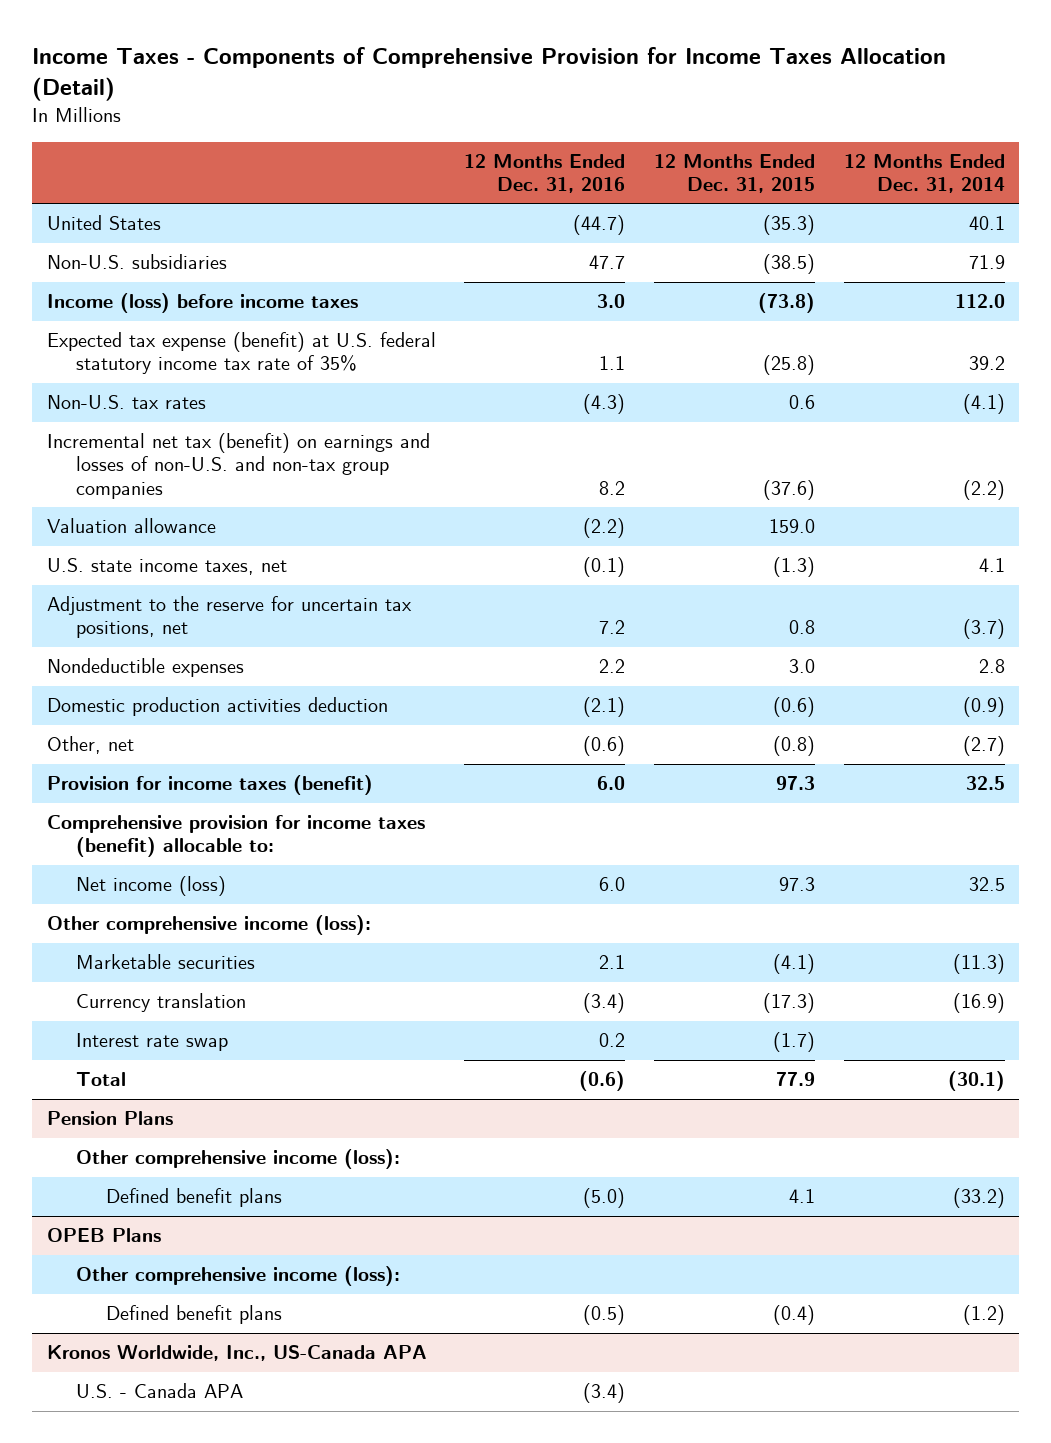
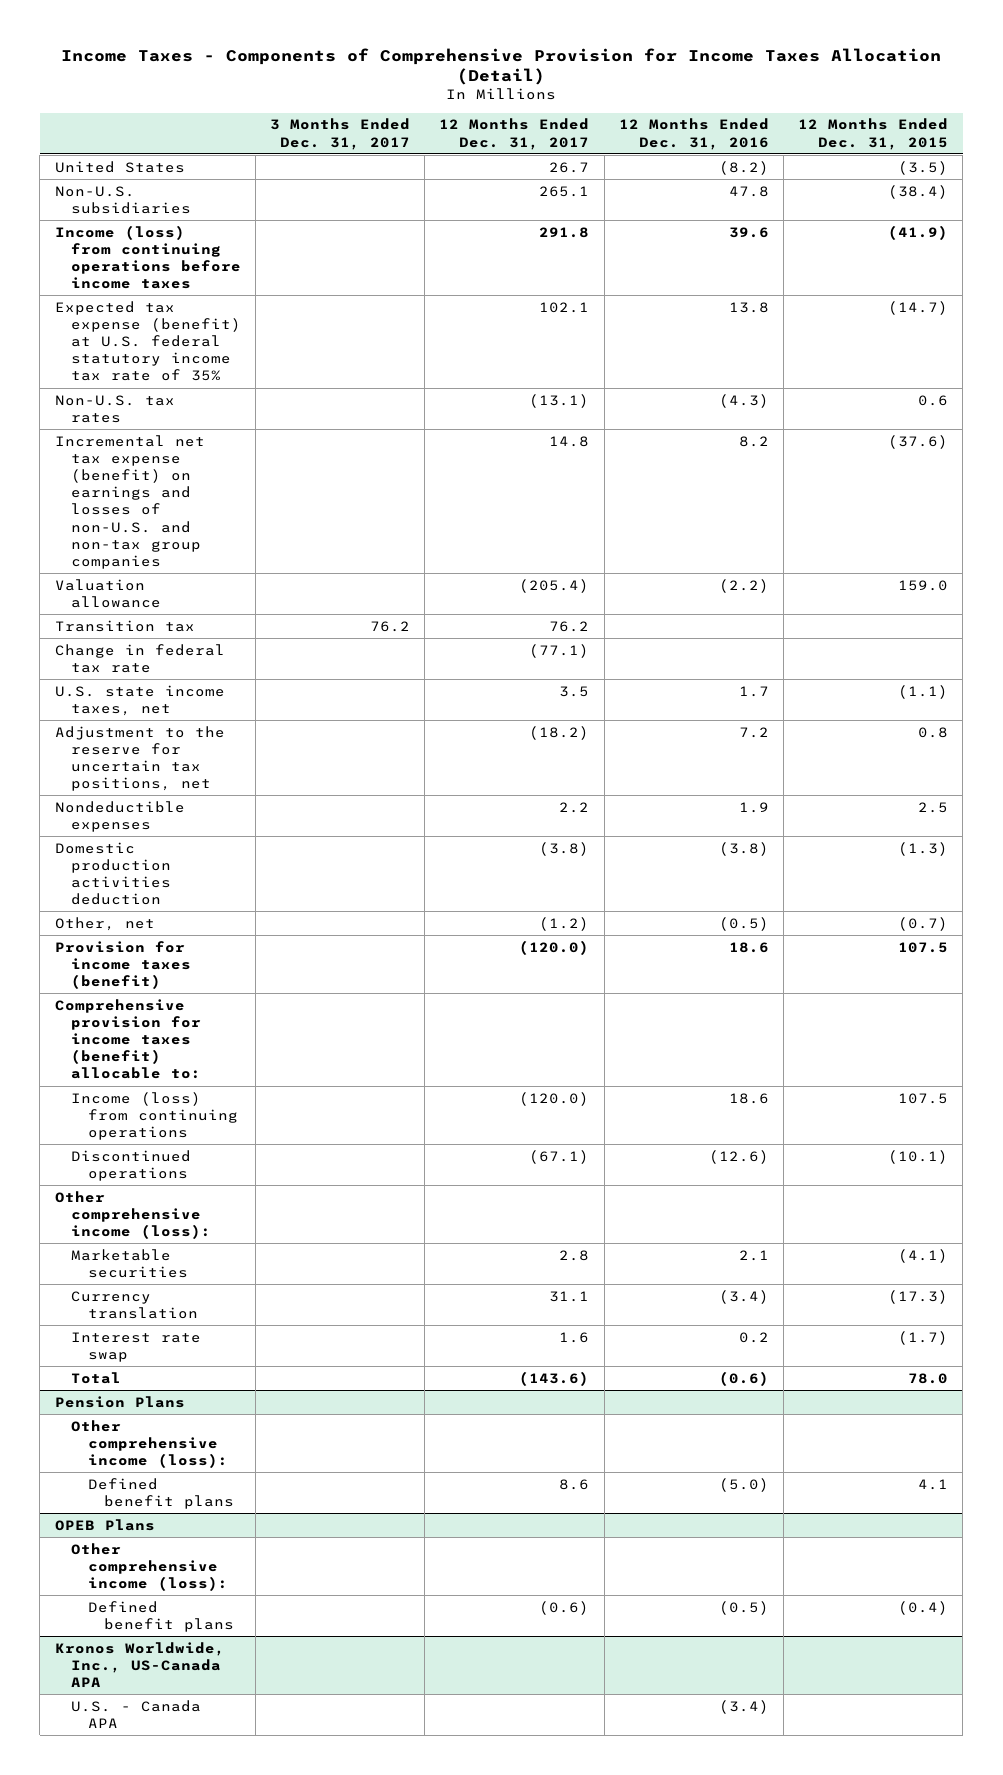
[843,154,1005,194] 12 Months Ended Dec. 31, 2014 -> none
none -> [270,118,411,150] 3 Months Ended Dec. 31, 2017
none -> [439,118,590,150] 12 Months Ended Dec. 31, 2017
[573,215,626,236] (44.7) -> [718,160,769,175] (8.2)
[763,215,816,236] (35.3) -> [897,160,948,175] (3.5)
[589,255,626,270] 47.7 -> [728,185,769,197] 47.8
[763,254,816,275] (38.5) -> [887,184,948,199] (38.4)
[46,293,358,314] Income (loss) before income taxes -> [54,224,242,290] Income (loss) from continuing operations before income taxes
[597,294,626,309] 3.0 -> [728,226,769,238] 39.6
[758,293,816,314] (73.8) -> [887,224,948,240] (41.9)
[599,356,626,371] 1.1 -> [728,301,769,313] 13.8
[763,355,816,376] (25.8) -> [887,300,948,315] (14.7)
[46,433,430,499] Incremental net tax (benefit) on earnings and losses of non-U.S. and non-tax group companies -> [54,434,205,570] Incremental net tax expense (benefit) on earnings and losses of non-U.S. and non-tax group companies
none -> [54,619,195,632] Transition tax
none -> [54,643,225,673] Change in federal tax rate
[583,557,626,578] (0.1) -> [738,685,769,697] 1.7
[773,557,816,578] (1.3) -> [897,684,948,699] (1.1)
[599,659,626,674] 2.2 -> [738,801,769,813] 1.9
[789,659,816,674] 3.0 -> [917,801,948,813] 2.5
[583,697,626,718] (2.1) -> [718,841,769,856] (3.8)
[773,697,816,718] (0.6) -> [897,841,948,856] (1.3)
[583,736,626,757] (0.6) -> [718,916,769,931] (0.5)
[773,736,816,757] (0.8) -> [897,916,948,931] (0.7)
[597,776,626,791] 6.0 -> [728,941,769,953] 18.6
[776,776,816,791] 97.3 -> [897,941,948,953] 107.5
[76,876,227,897] Net income (loss) -> [71,1091,238,1140] Income (loss) from continuing operations
[599,877,626,892] 6.0 -> [728,1092,769,1104] 18.6
[779,877,816,892] 97.3 -> [897,1092,948,1104] 107.5
none -> [71,1149,192,1181] Discontinued operations
[776,1072,816,1087] 77.9 -> [907,1372,948,1384] 78.0

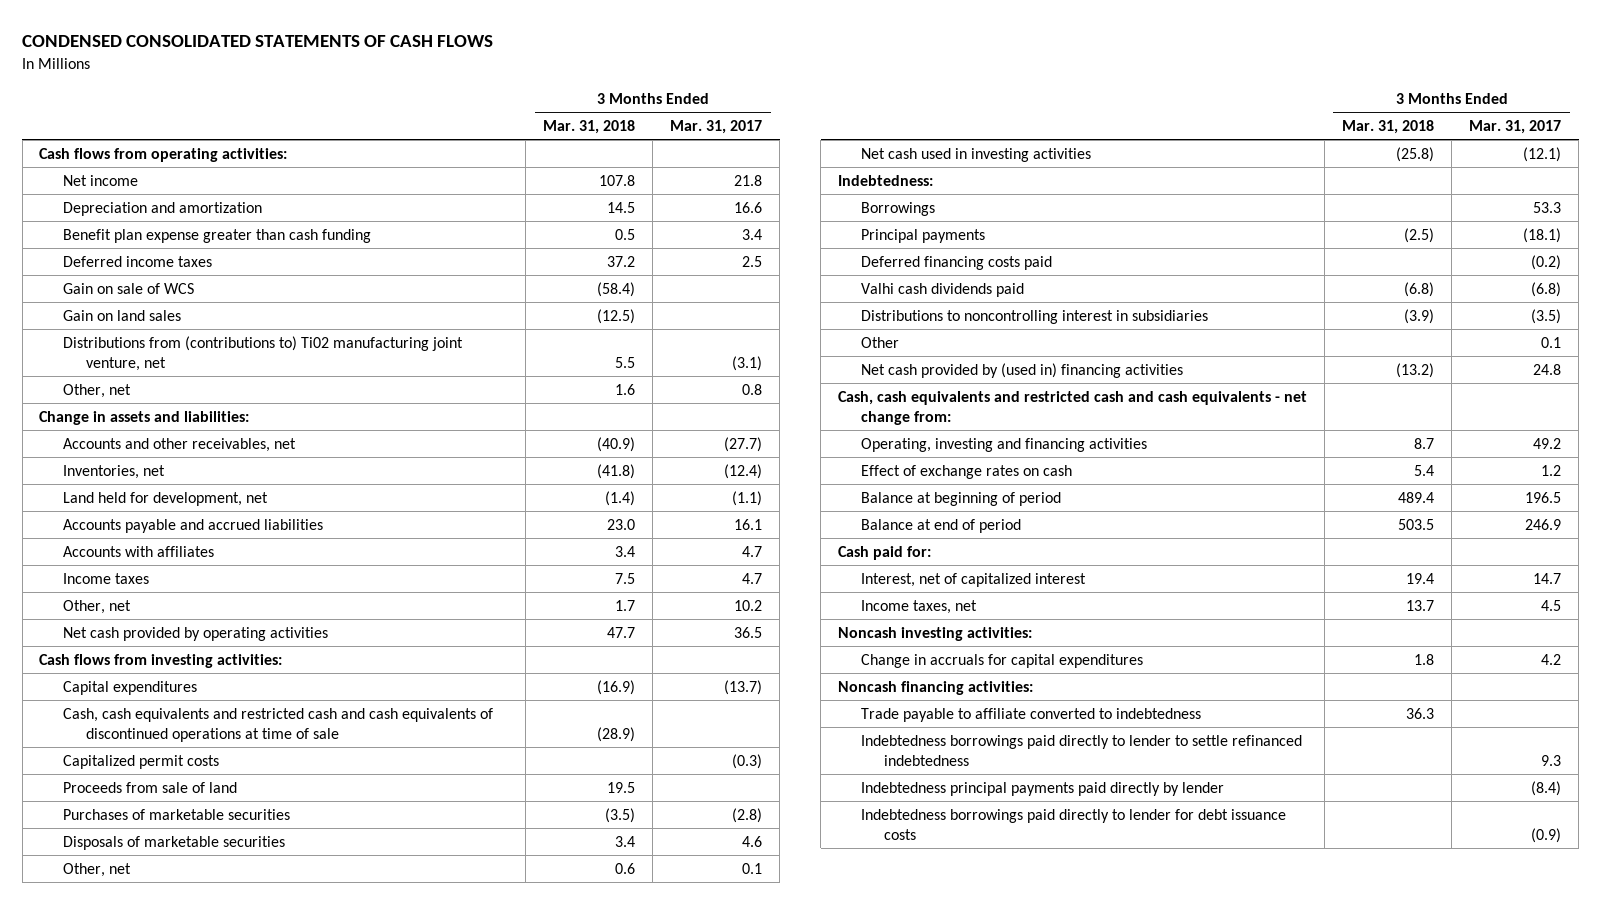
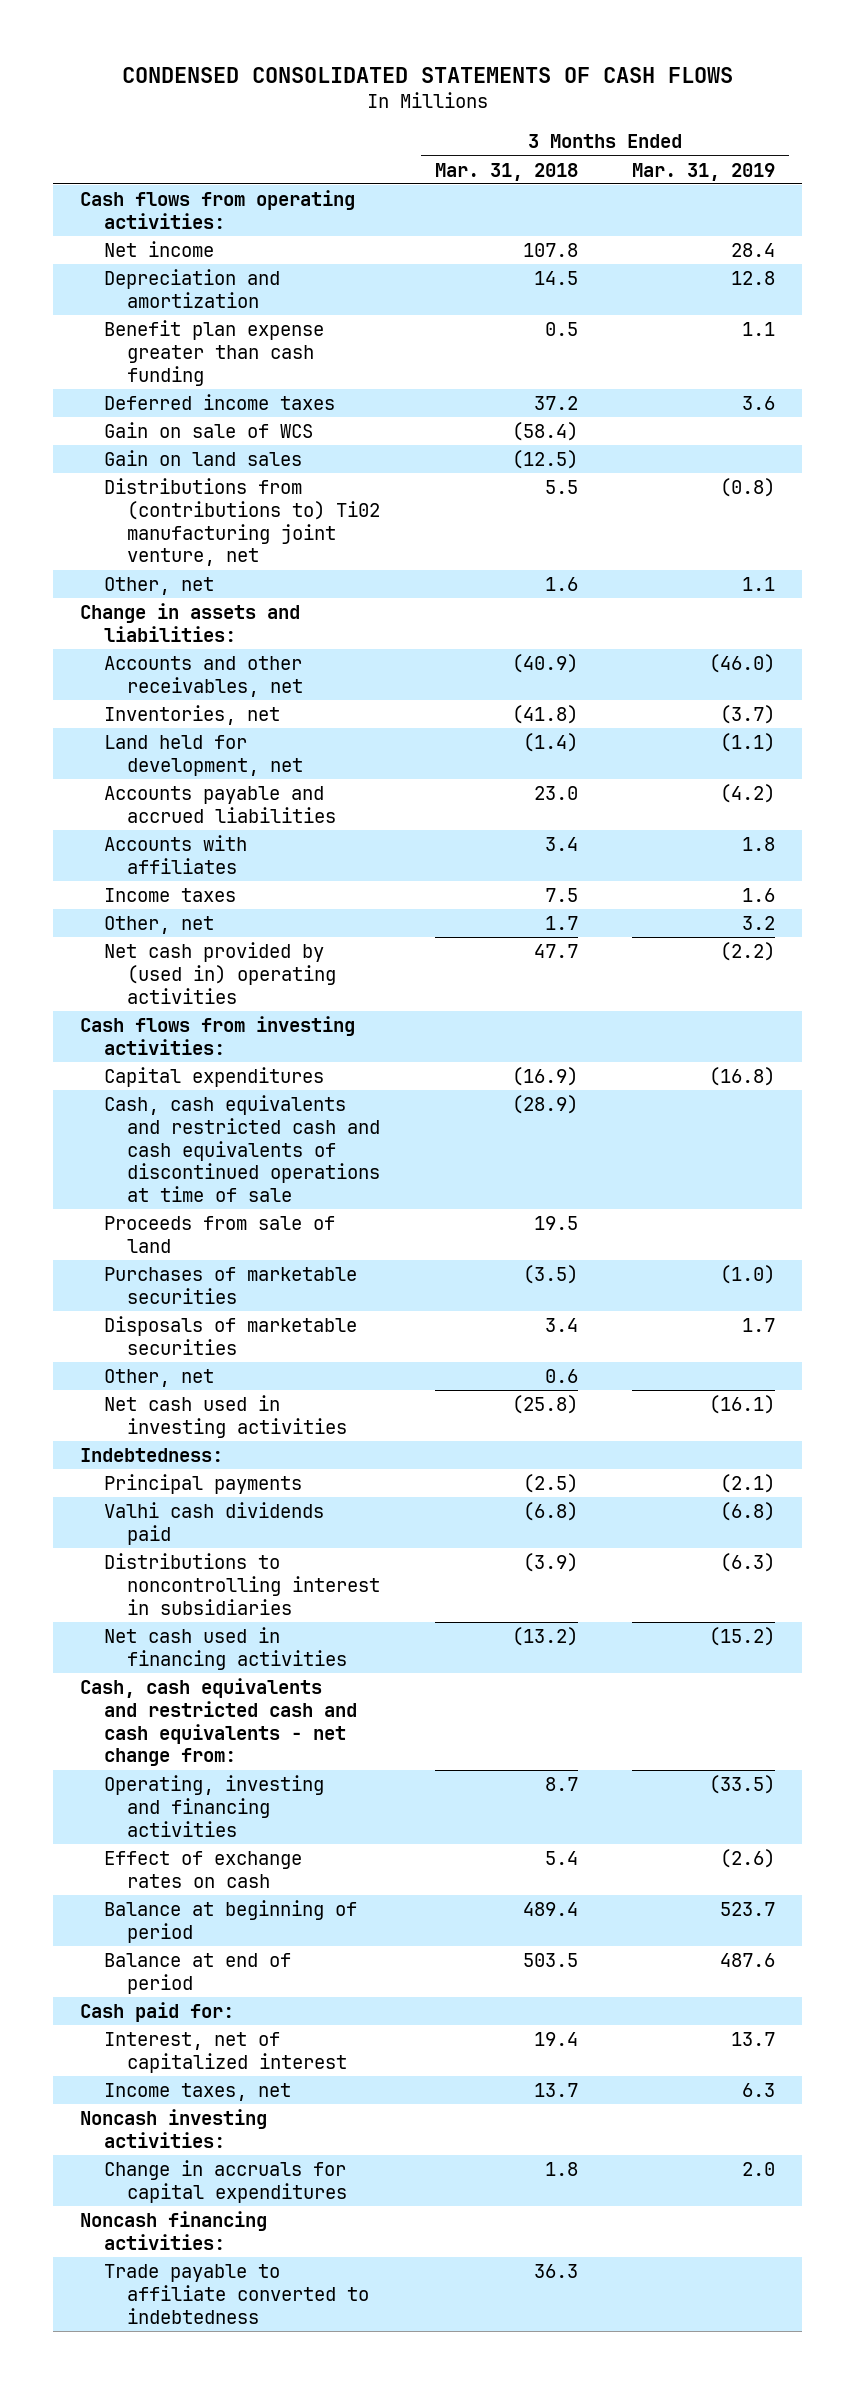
[670,120,763,135] Mar. 31, 2017 -> none
none -> [632,162,776,181] Mar. 31, 2019
[62,626,328,641] Net cash provided by operating activities -> [103,942,337,1004] Net cash provided by (used in) operating activities
[62,754,219,769] Capitalized permit costs -> none
[861,201,936,216] Borrowings -> none
[861,255,1053,270] Deferred financing costs paid -> none
[861,336,900,348] Other -> none
[861,362,1184,378] Net cash provided by (used in) financing activities -> [103,1627,348,1670] Net cash used in financing activities
[861,734,1303,766] Indebtedness borrowings paid directly to lender to settle refinanced indebtedness -> none
[861,781,1225,796] Indebtedness principal payments paid directly by lender -> none
[861,808,1287,840] Indebtedness borrowings paid directly to lender for debt issuance costs -> none

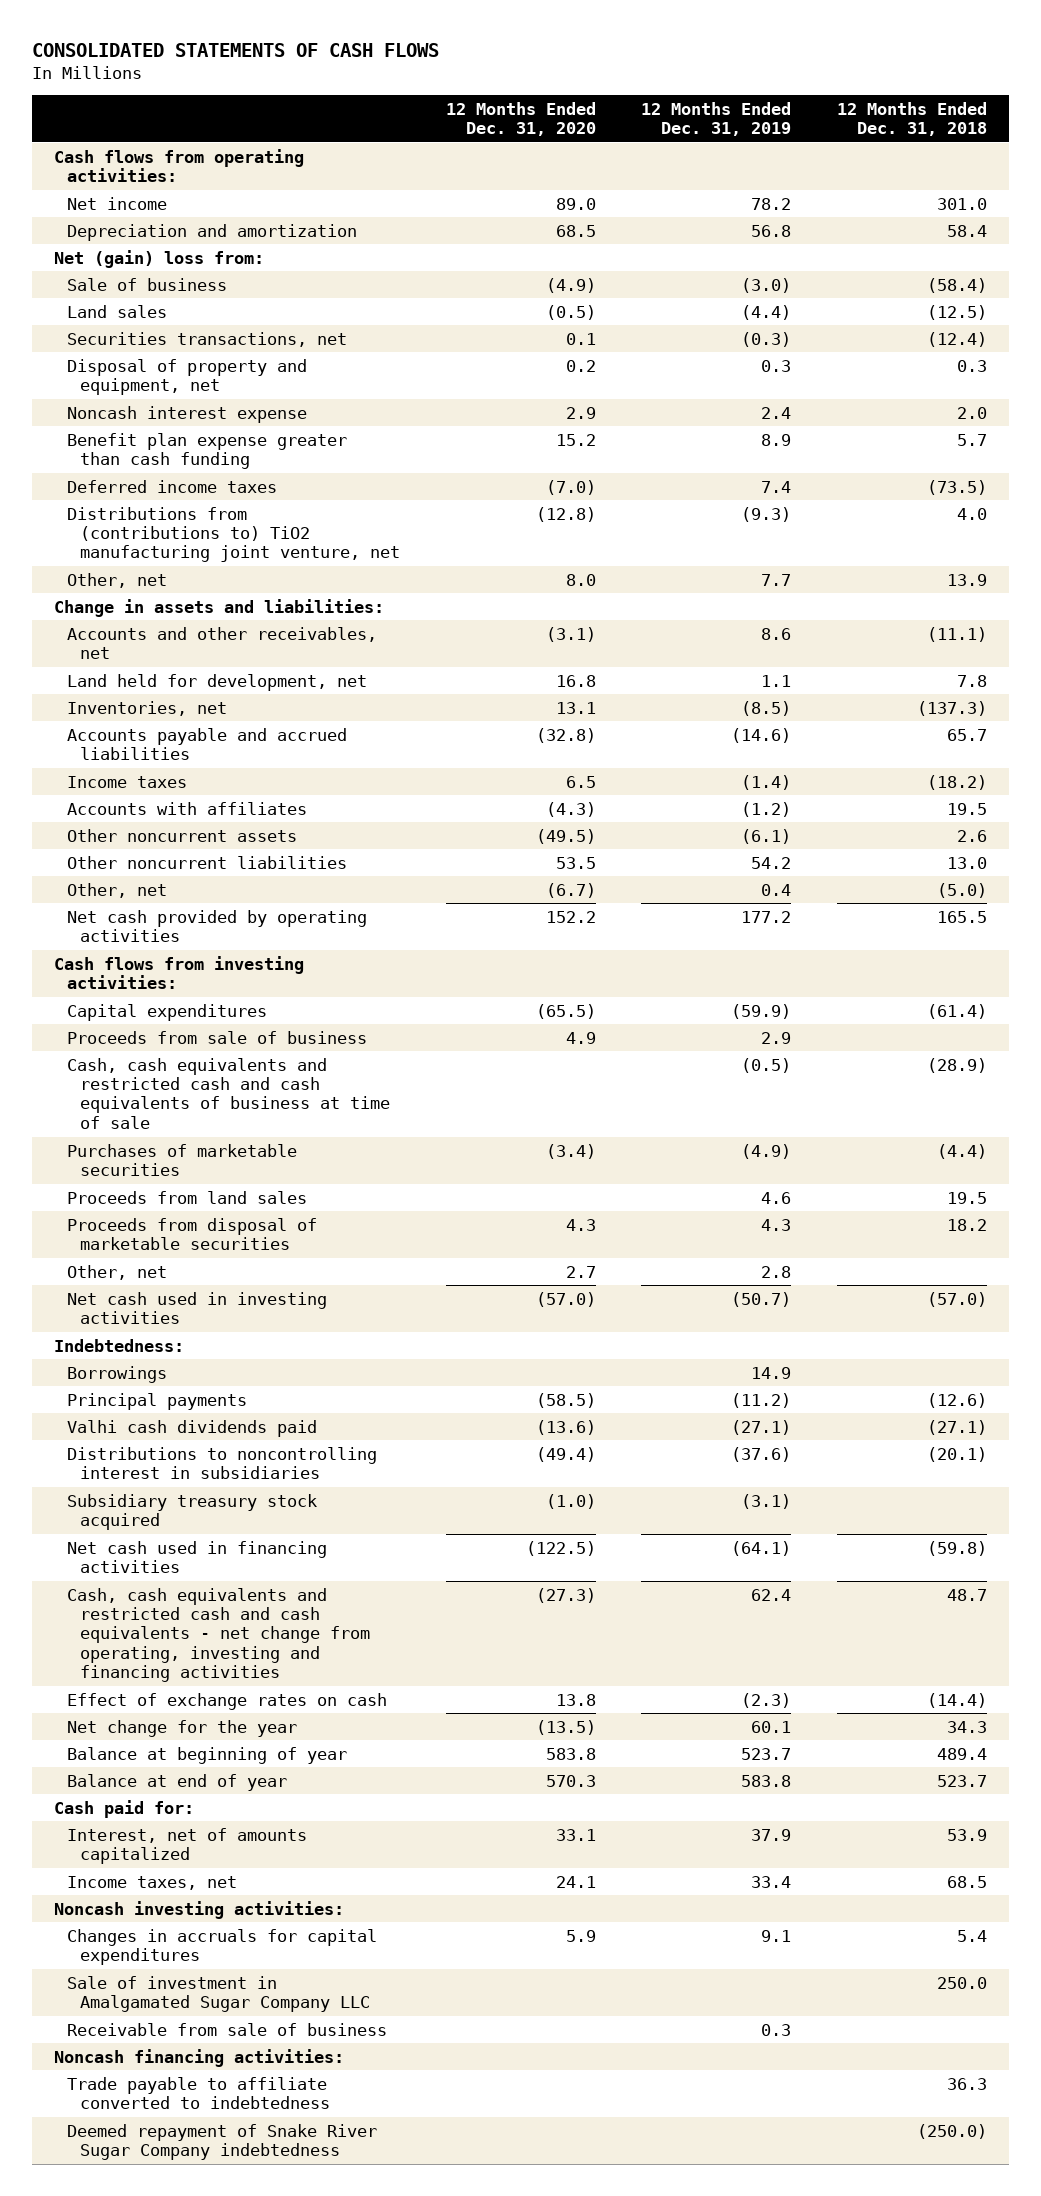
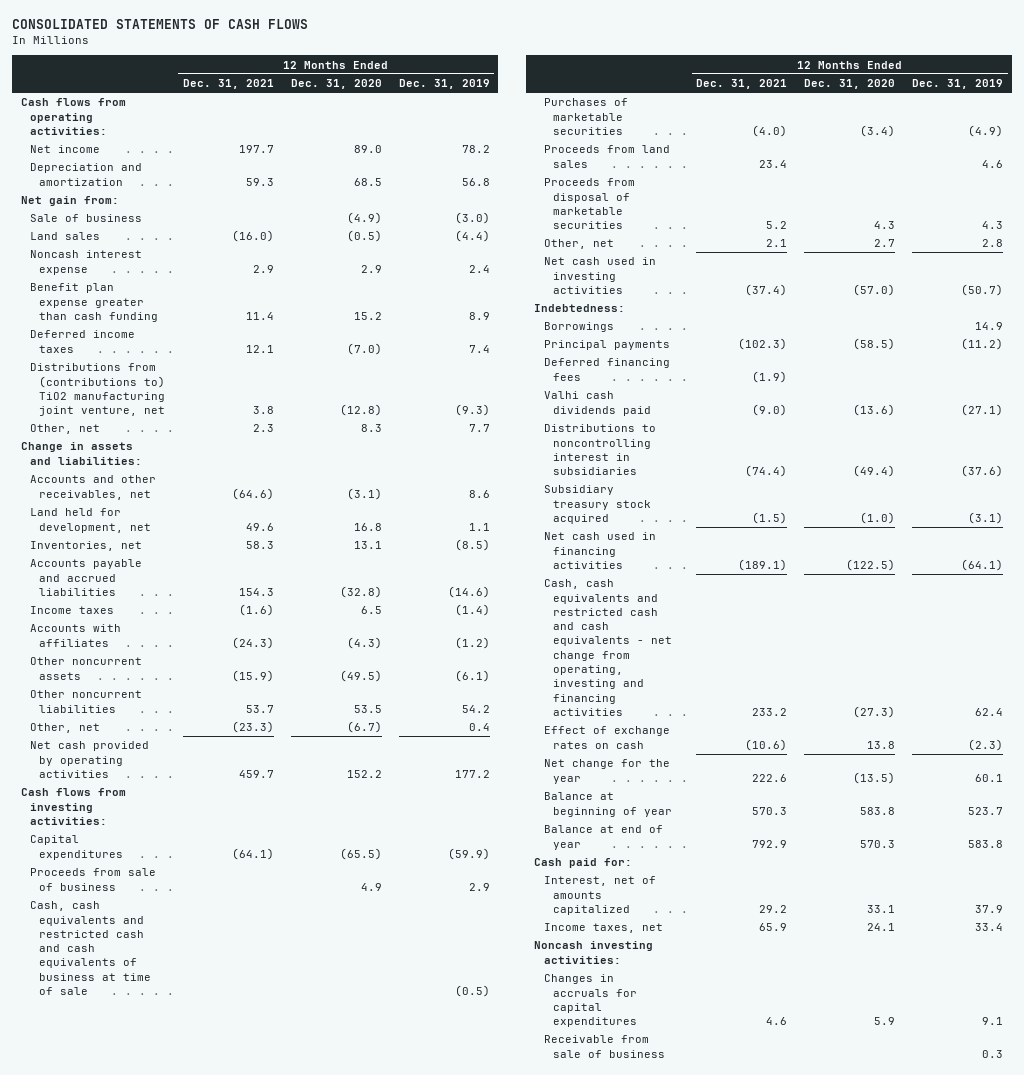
[836,101,987,137] 12 Months Ended Dec. 31, 2018 -> none
none -> [182,79,274,90] Dec. 31, 2021
[54,249,265,268] Net (gain) loss from: -> [20,196,119,207] Net gain from:
[67,331,348,347] Securities transactions, net -> none
[67,358,308,396] Disposal of property and equipment, net -> none
[565,573,596,586] 8.0 -> [360,424,382,433] 8.3
none -> [543,358,670,381] Deferred financing fees
[67,1975,371,2013] Sale of investment in Amalgamated Sugar Company LLC -> none
[54,2048,345,2067] Noncash financing activities: -> none
[67,2076,331,2110] Trade payable to affiliate converted to indebtedness -> none
[67,2123,378,2161] Deemed repayment of Snake River Sugar Company indebtedness -> none

